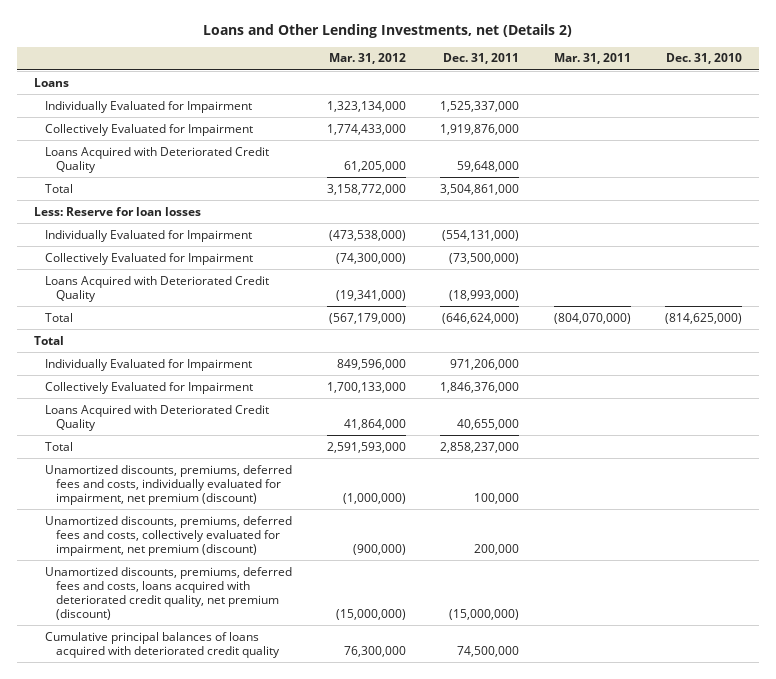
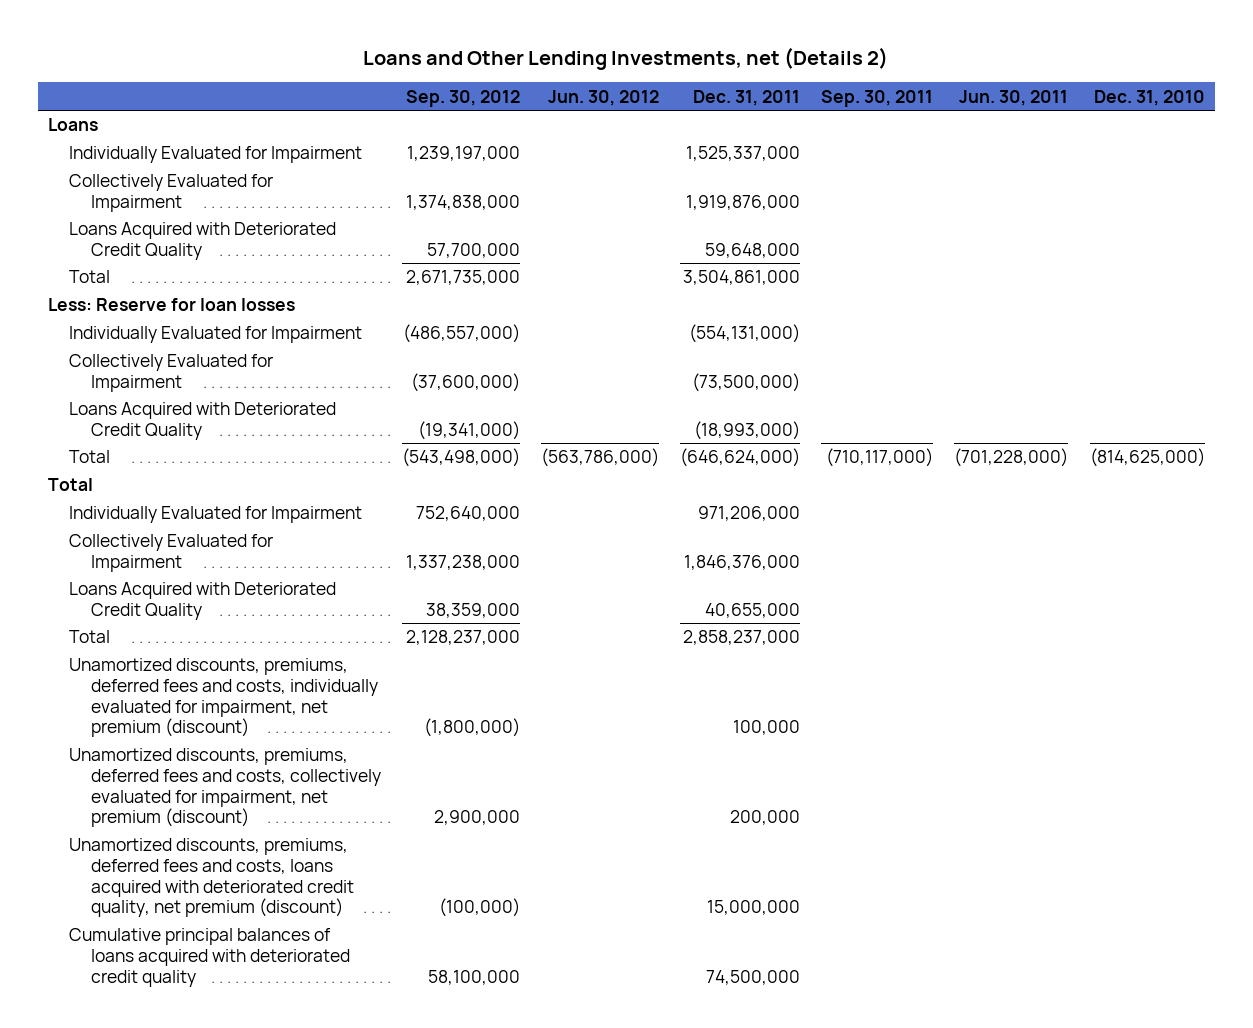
[328,53,406,65] Mar. 31, 2012 -> none
[553,53,631,65] Mar. 31, 2011 -> none
none -> [405,89,520,107] Sep. 30, 2012
none -> [548,89,660,106] Jun. 30, 2012
none -> [821,89,934,107] Sep. 30, 2011
none -> [959,89,1069,106] Jun. 30, 2011
[449,608,520,620] (15,000,000) -> [707,900,801,916] 15,000,000

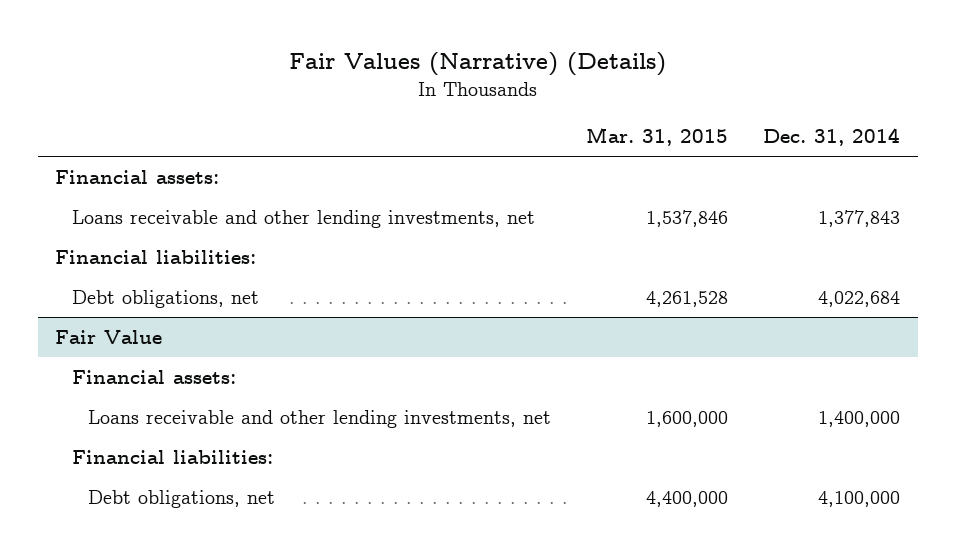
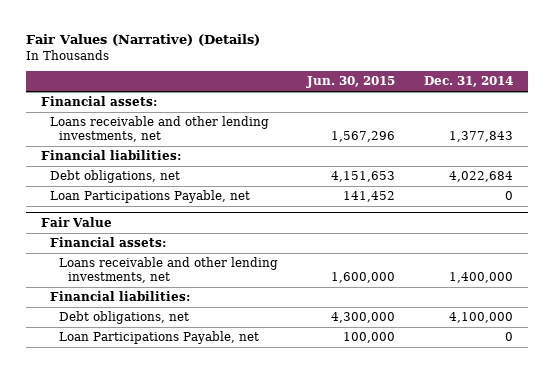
[585,127,728,147] Mar. 31, 2015 -> none
none -> [306,76,396,89] Jun. 30, 2015
none -> [50,190,251,204] Loan Participations Payable, net
none -> [59,331,260,345] Loan Participations Payable, net

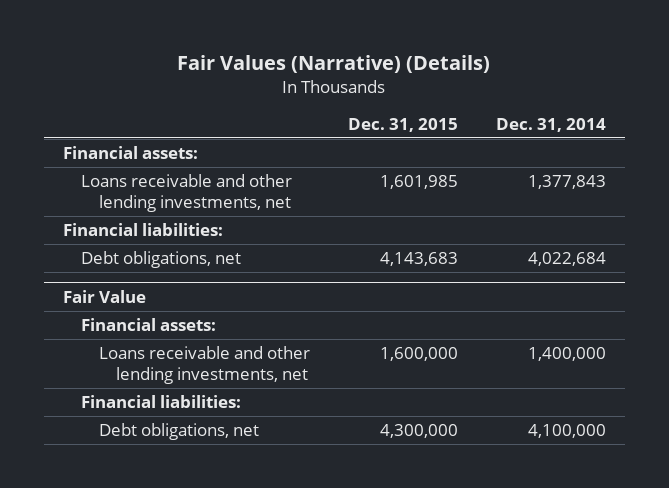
[306,76,396,89] Jun. 30, 2015 -> none
none -> [347,117,458,132] Dec. 31, 2015
[50,190,251,204] Loan Participations Payable, net -> none
[59,331,260,345] Loan Participations Payable, net -> none

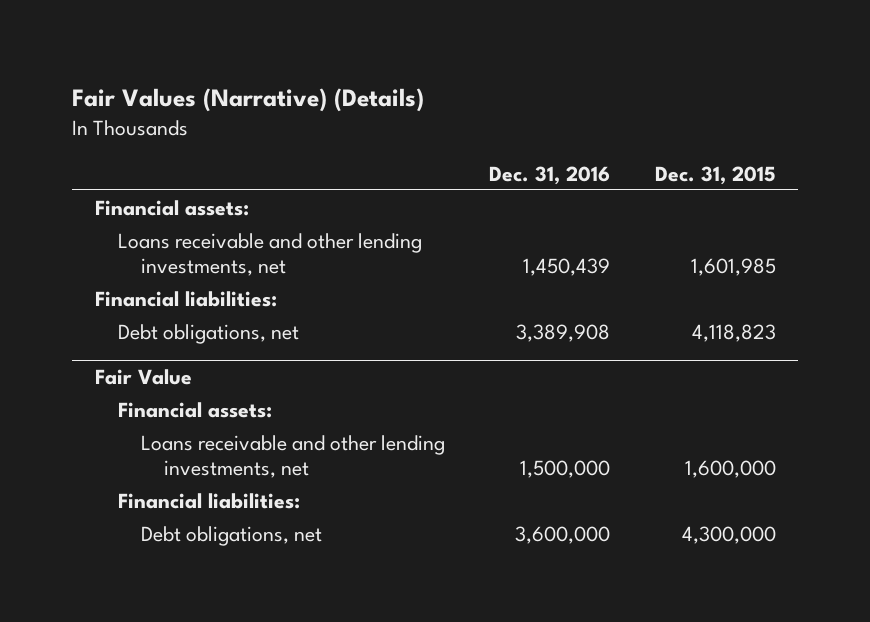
[495,117,606,132] Dec. 31, 2014 -> none
none -> [489,165,611,185] Dec. 31, 2016
[379,252,458,267] 4,143,683 -> [691,323,776,342] 4,118,823

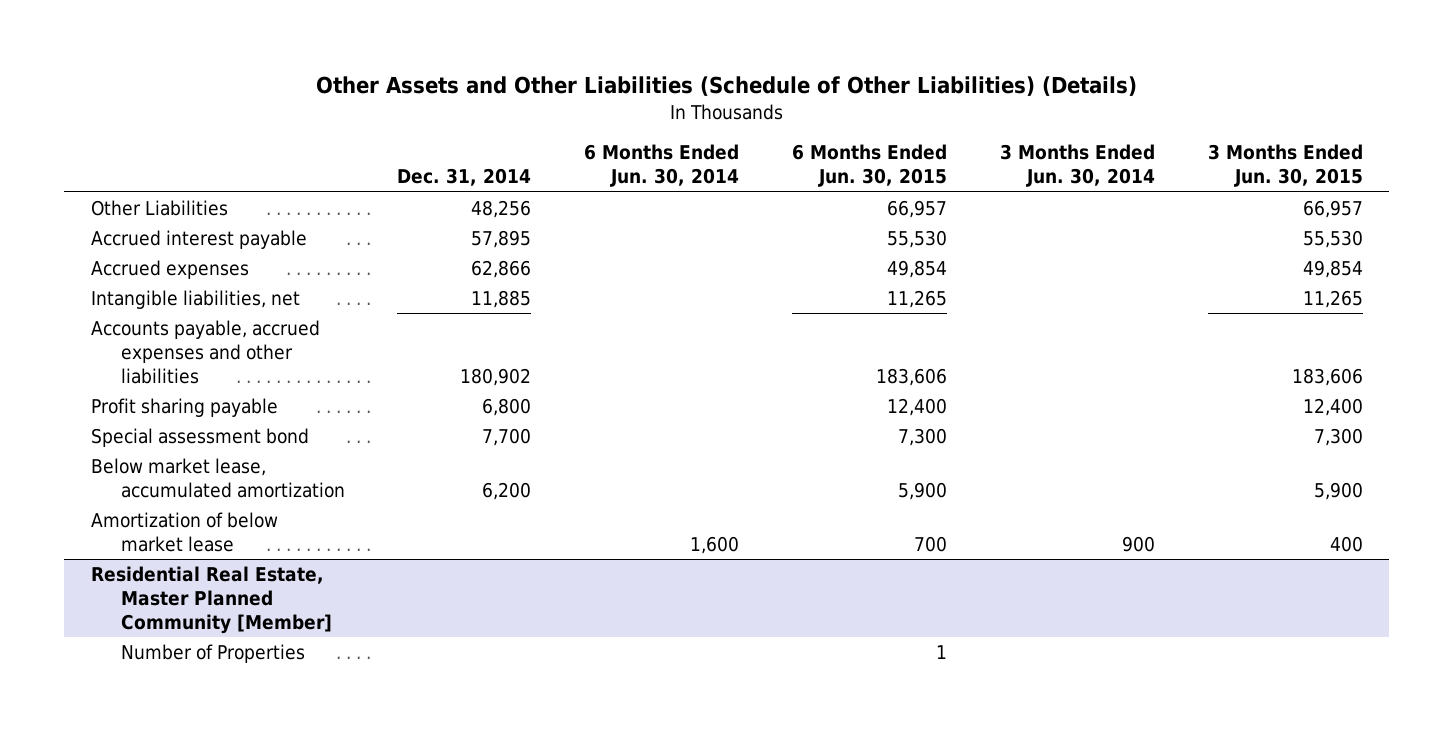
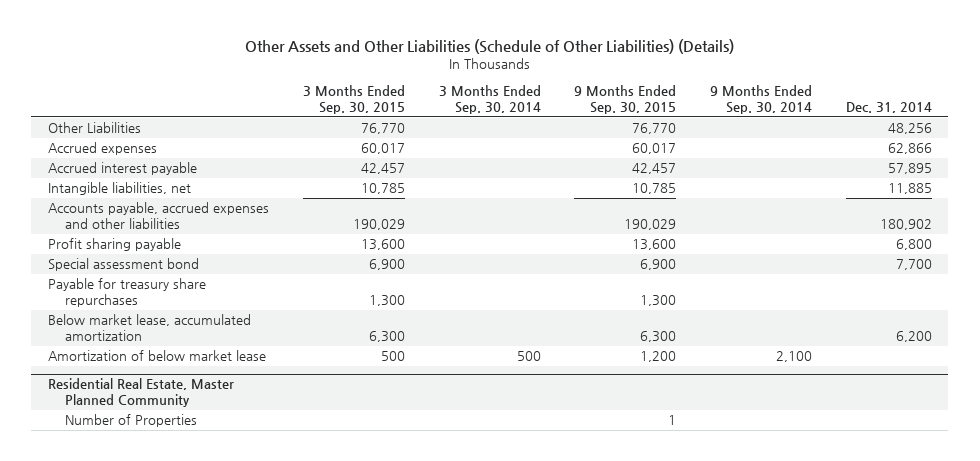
[584,144,740,188] 6 Months Ended Jun. 30, 2014 -> none
[792,144,948,188] 6 Months Ended Jun. 30, 2015 -> none
[1000,144,1156,188] 3 Months Ended Jun. 30, 2014 -> none
[1208,144,1364,188] 3 Months Ended Jun. 30, 2015 -> none
none -> [302,85,405,115] 3 Months Ended Sep. 30, 2015
none -> [438,85,541,115] 3 Months Ended Sep. 30, 2014
none -> [574,85,677,115] 9 Months Ended Sep. 30, 2015
none -> [709,85,812,115] 9 Months Ended Sep. 30, 2014
[90,229,307,249] Accrued interest payable -> [48,162,198,176] Accrued interest payable
none -> [48,278,207,308] Payable for treasury share repurchases
[90,565,332,635] Residential Real Estate, Master Planned Community [Member] -> [48,378,235,408] Residential Real Estate, Master Planned Community

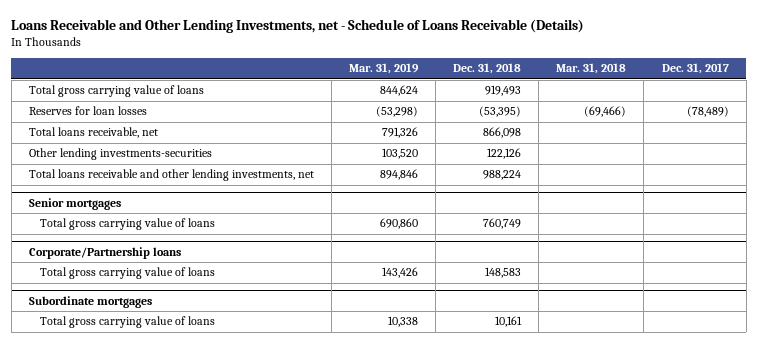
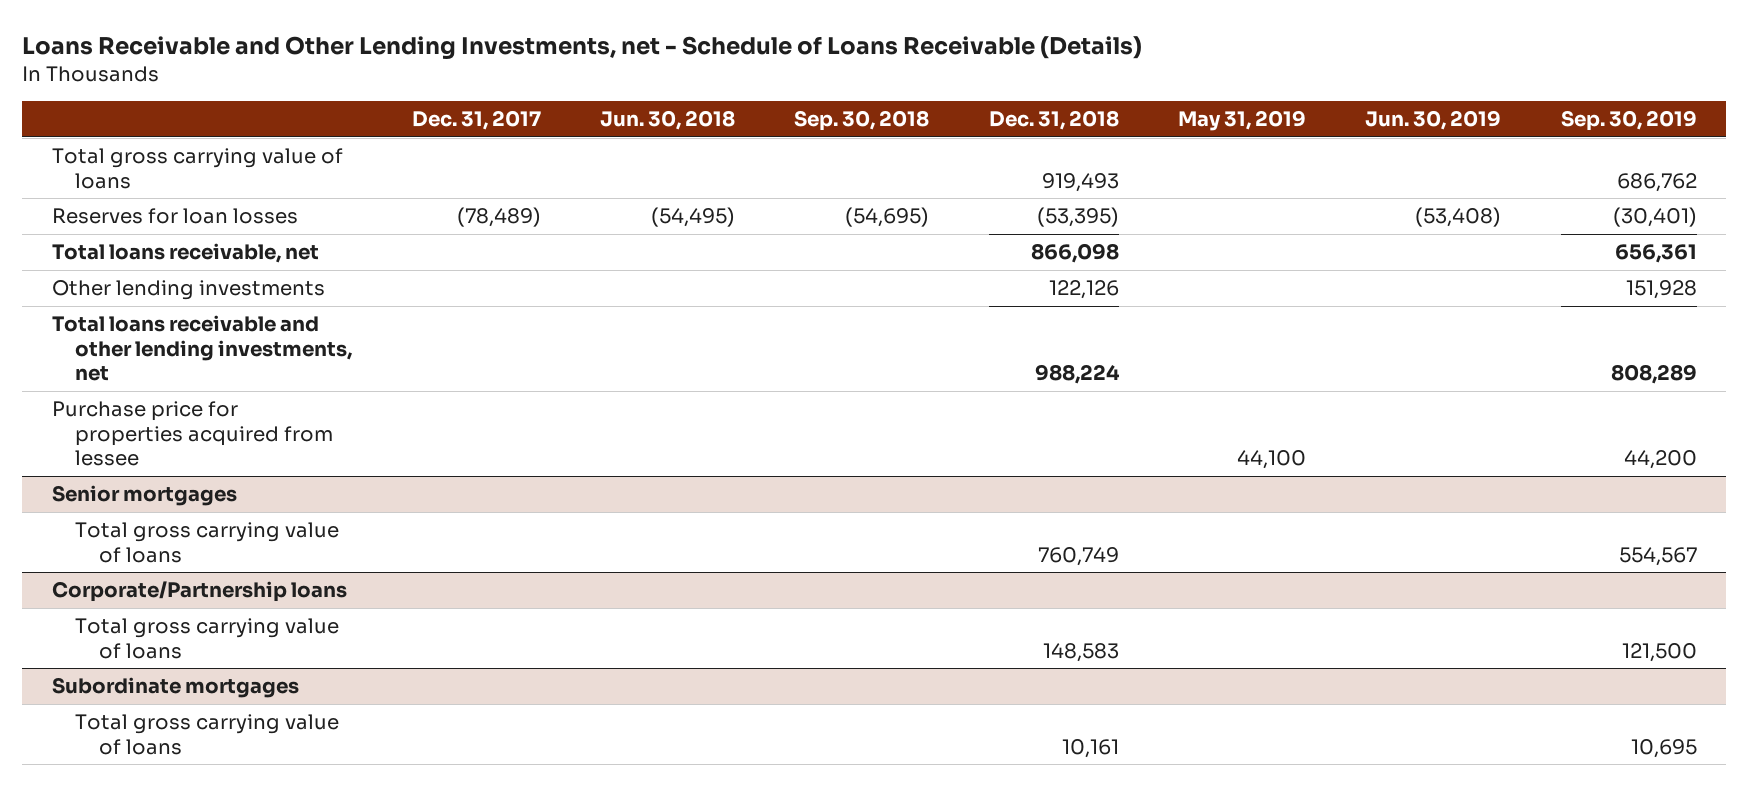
[349,63,420,75] Mar. 31, 2019 -> none
[556,63,627,75] Mar. 31, 2018 -> none
none -> [600,110,736,131] Jun. 30, 2018
none -> [794,110,930,132] Sep. 30, 2018
none -> [1178,110,1307,132] May 31, 2019
none -> [1365,110,1502,131] Jun. 30, 2019
none -> [1560,110,1697,132] Sep. 30, 2019
[28,148,212,161] Other lending investments-securities -> [51,280,325,301] Other lending investments
none -> [51,401,334,467] Purchase price for properties acquired from lessee

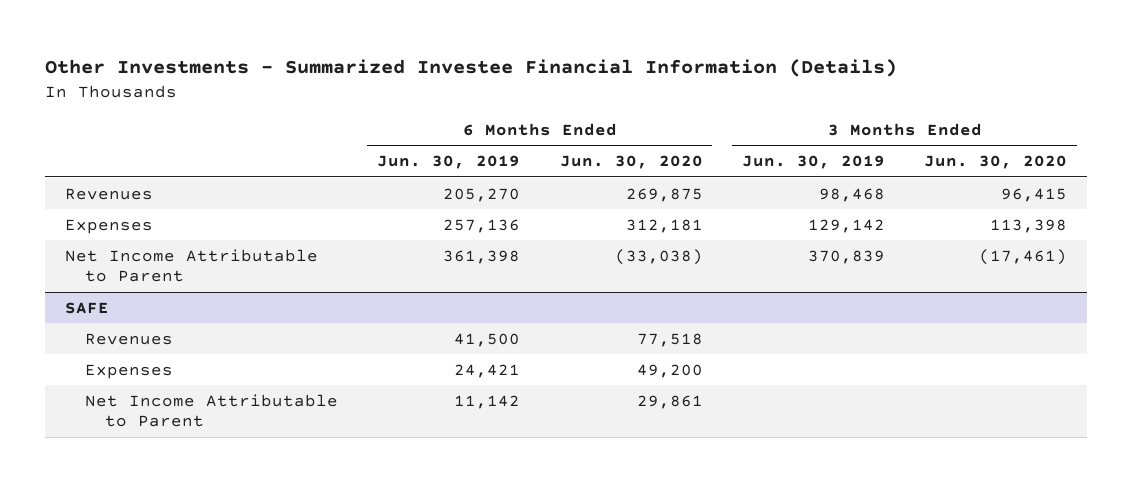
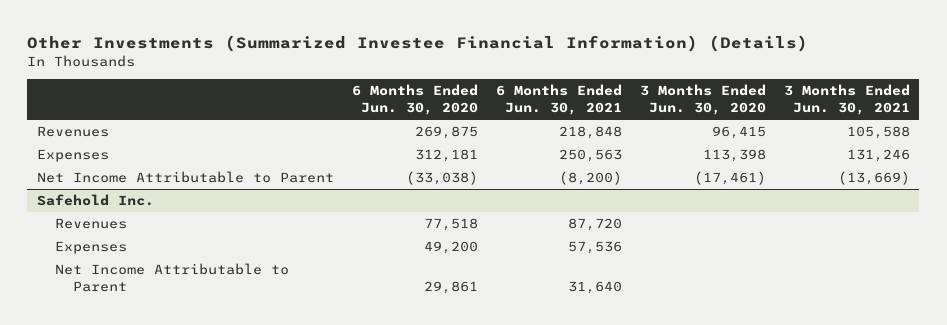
[45,58,898,77] Other Investments - Summarized Investee Financial Information (Details) -> [27,34,809,52] Other Investments (Summarized Investee Financial Information) (Details)
[377,155,521,170] Jun. 30, 2019 -> none
[741,155,885,170] Jun. 30, 2019 -> none
none -> [495,84,622,116] 6 Months Ended Jun. 30, 2021
none -> [784,84,911,116] 3 Months Ended Jun. 30, 2021
[64,301,109,314] SAFE -> [36,194,154,207] Safehold Inc.

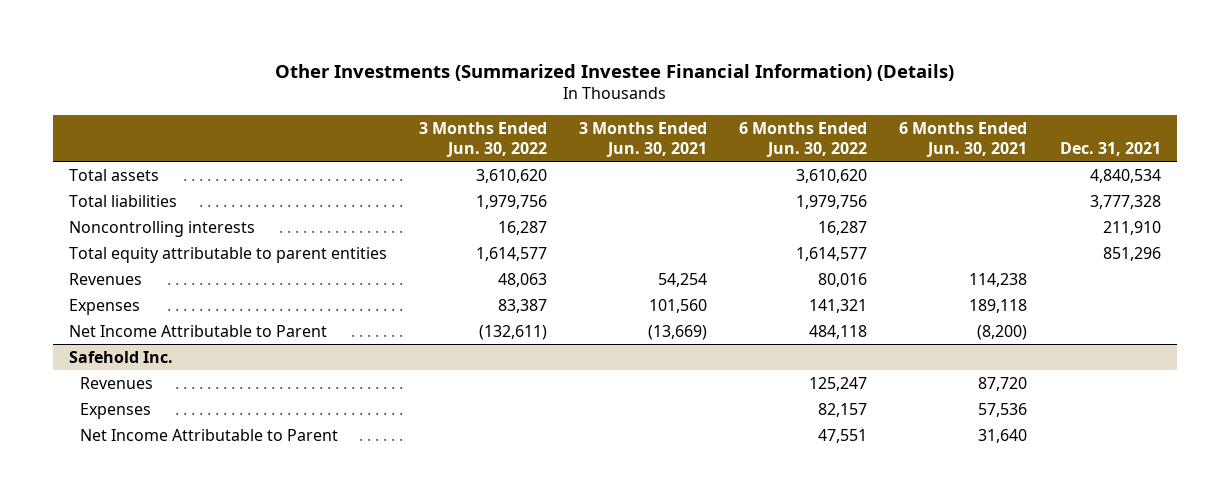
[351,84,478,116] 6 Months Ended Jun. 30, 2020 -> none
[639,84,766,116] 3 Months Ended Jun. 30, 2020 -> none
none -> [419,121,548,158] 3 Months Ended Jun. 30, 2022
none -> [739,121,868,158] 6 Months Ended Jun. 30, 2022
none -> [1059,142,1161,157] Dec. 31, 2021
none -> [68,168,159,181] Total assets
none -> [68,194,177,207] Total liabilities
none -> [68,220,255,237] Noncontrolling interests
none -> [68,246,387,263] Total equity attributable to parent entities
[558,126,622,140] 218,848 -> [969,272,1028,287] 114,238
[847,126,911,140] 105,588 -> [658,272,708,287] 54,254
[558,149,622,163] 250,563 -> [969,298,1028,313] 189,118
[847,149,911,163] 131,246 -> [649,298,708,313] 101,560

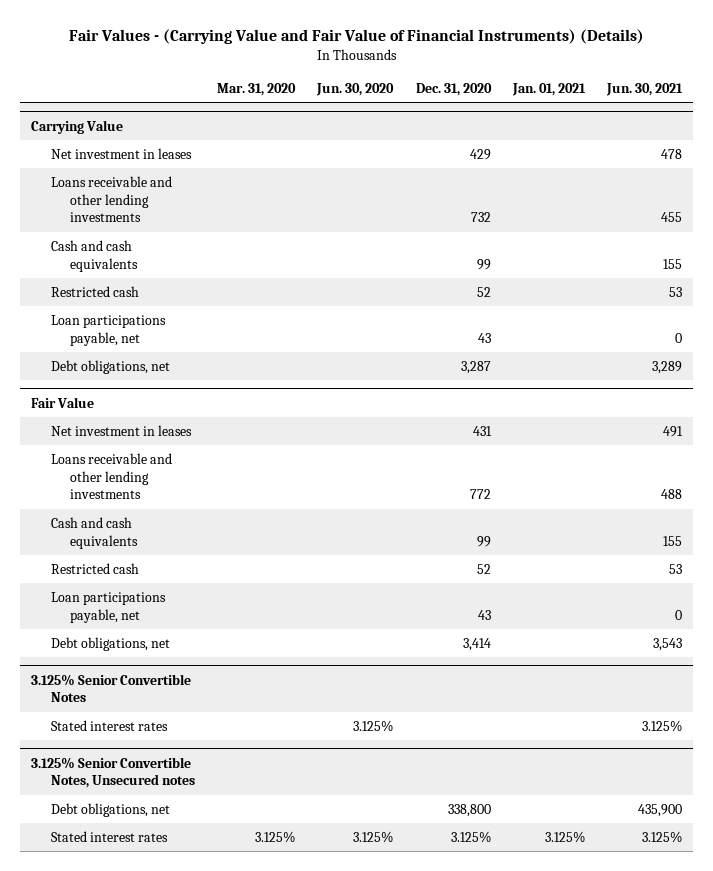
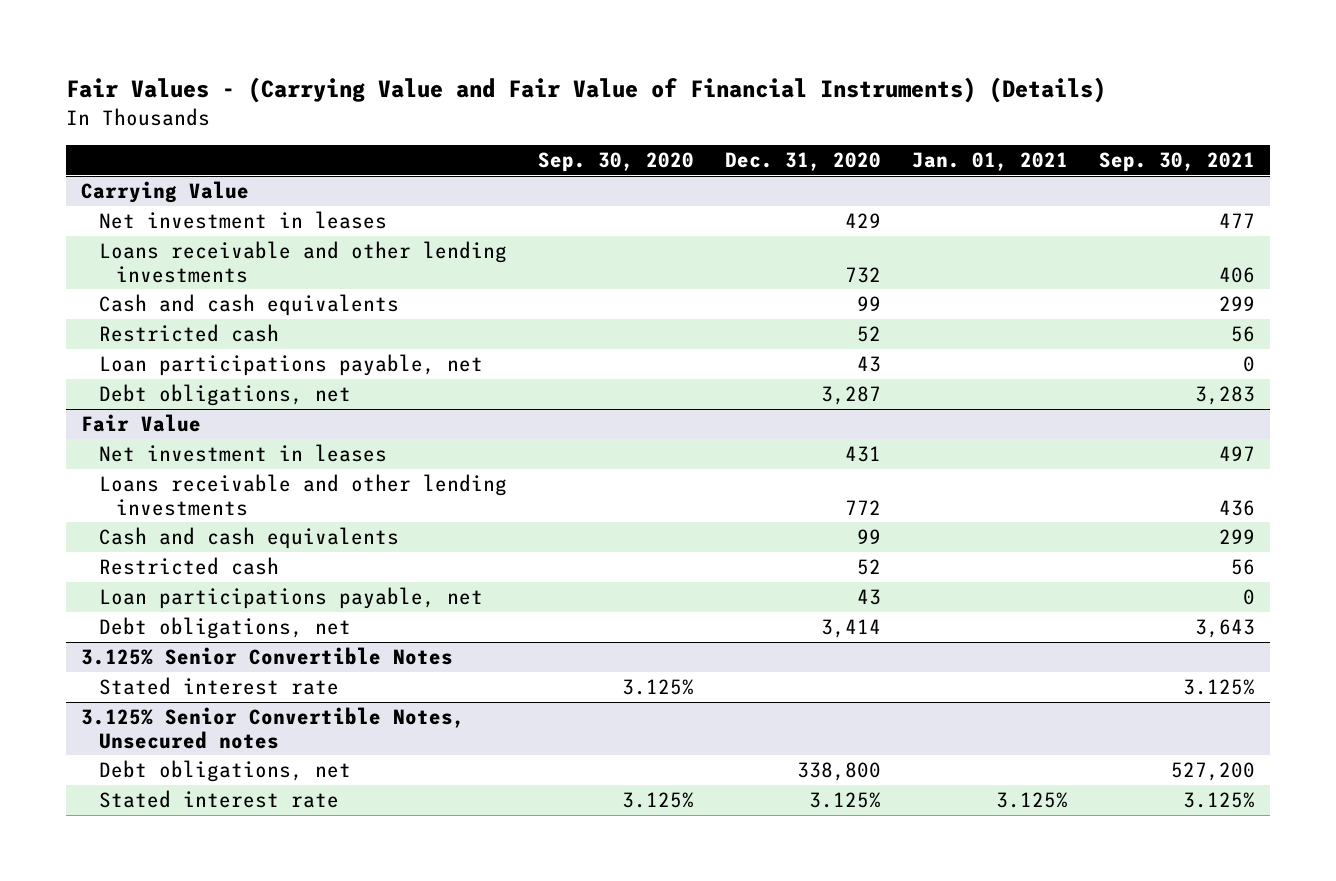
[216,82,296,96] Mar. 31, 2020 -> none
[316,82,395,96] Jun. 30, 2020 -> none
[606,82,684,96] Jun. 30, 2021 -> none
none -> [537,152,694,173] Sep. 30, 2020
none -> [1098,152,1255,173] Sep. 30, 2021
[50,719,168,731] Stated interest rates -> [98,676,339,695] Stated interest rate
[50,830,168,842] Stated interest rates -> [98,789,339,808] Stated interest rate

